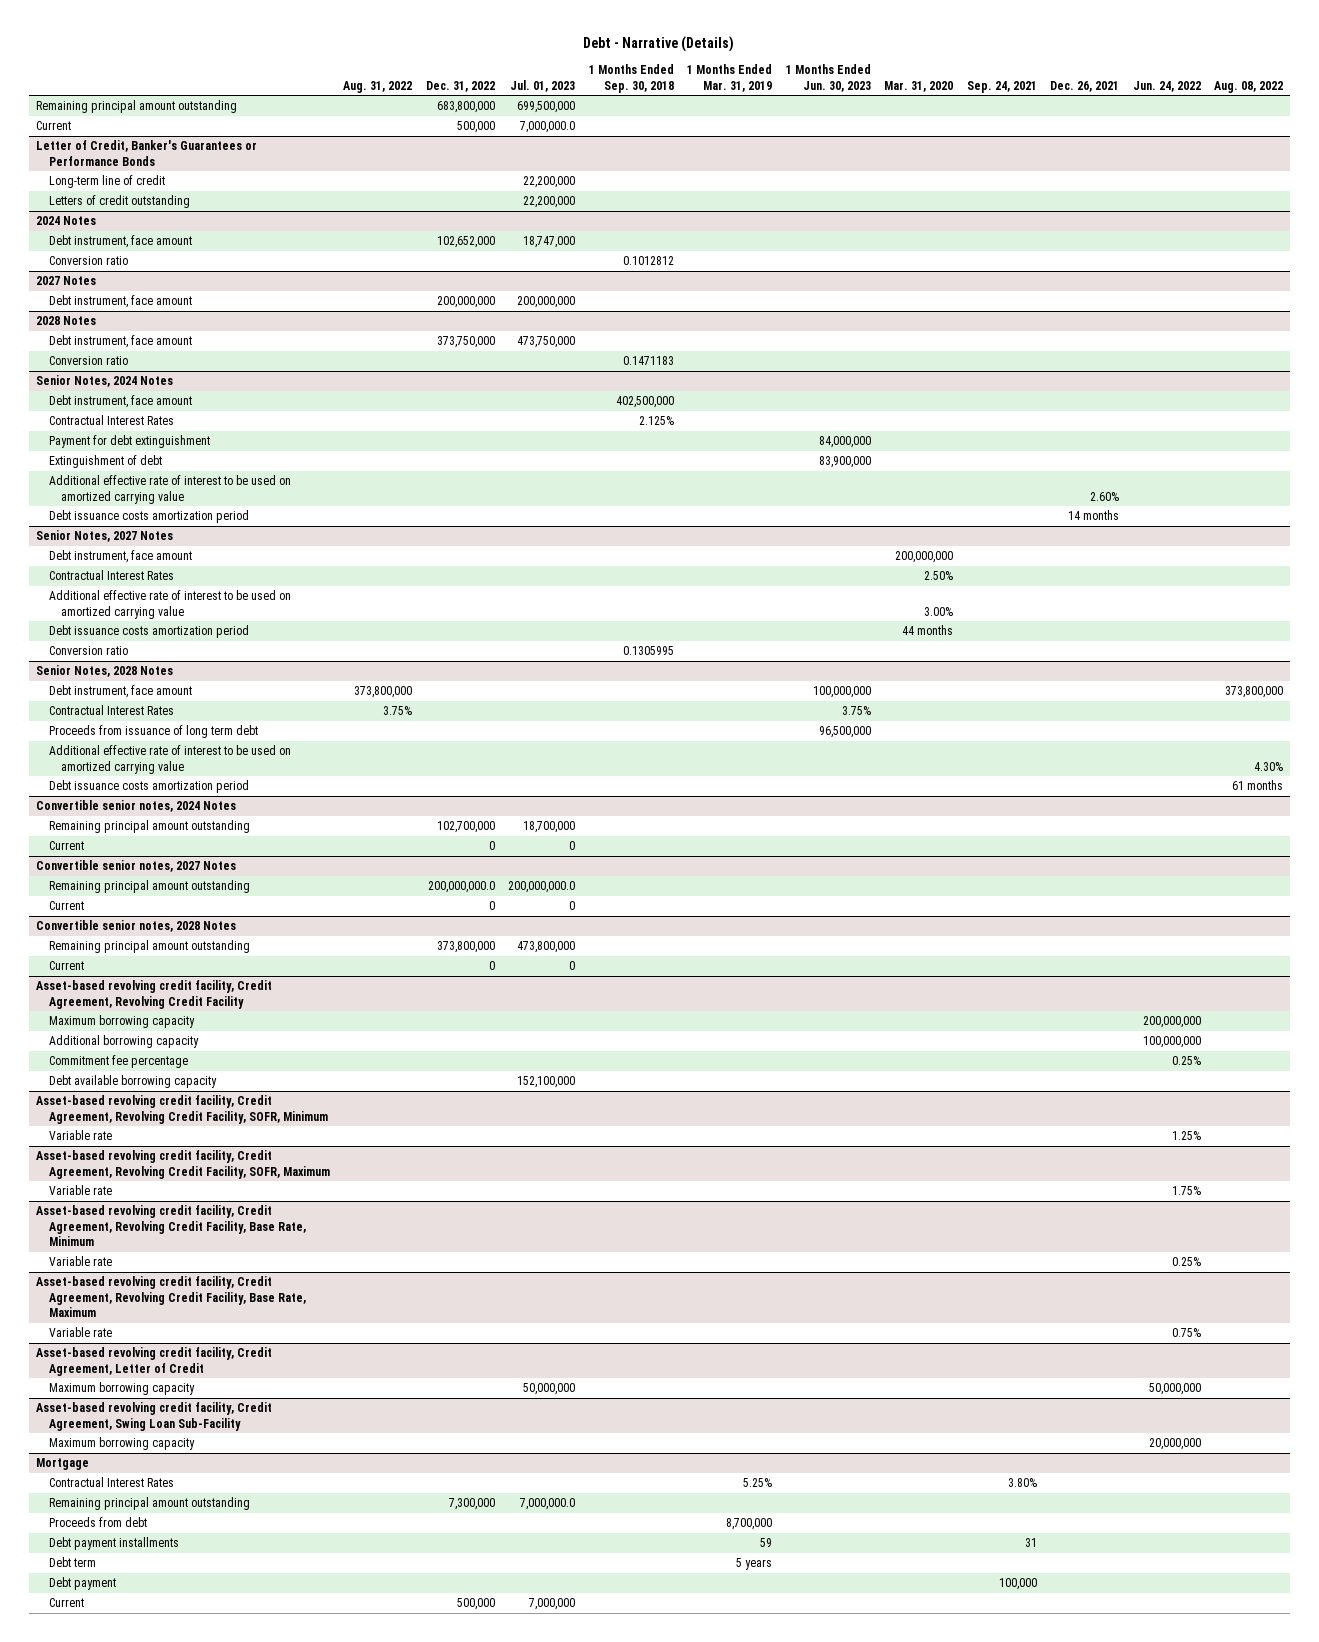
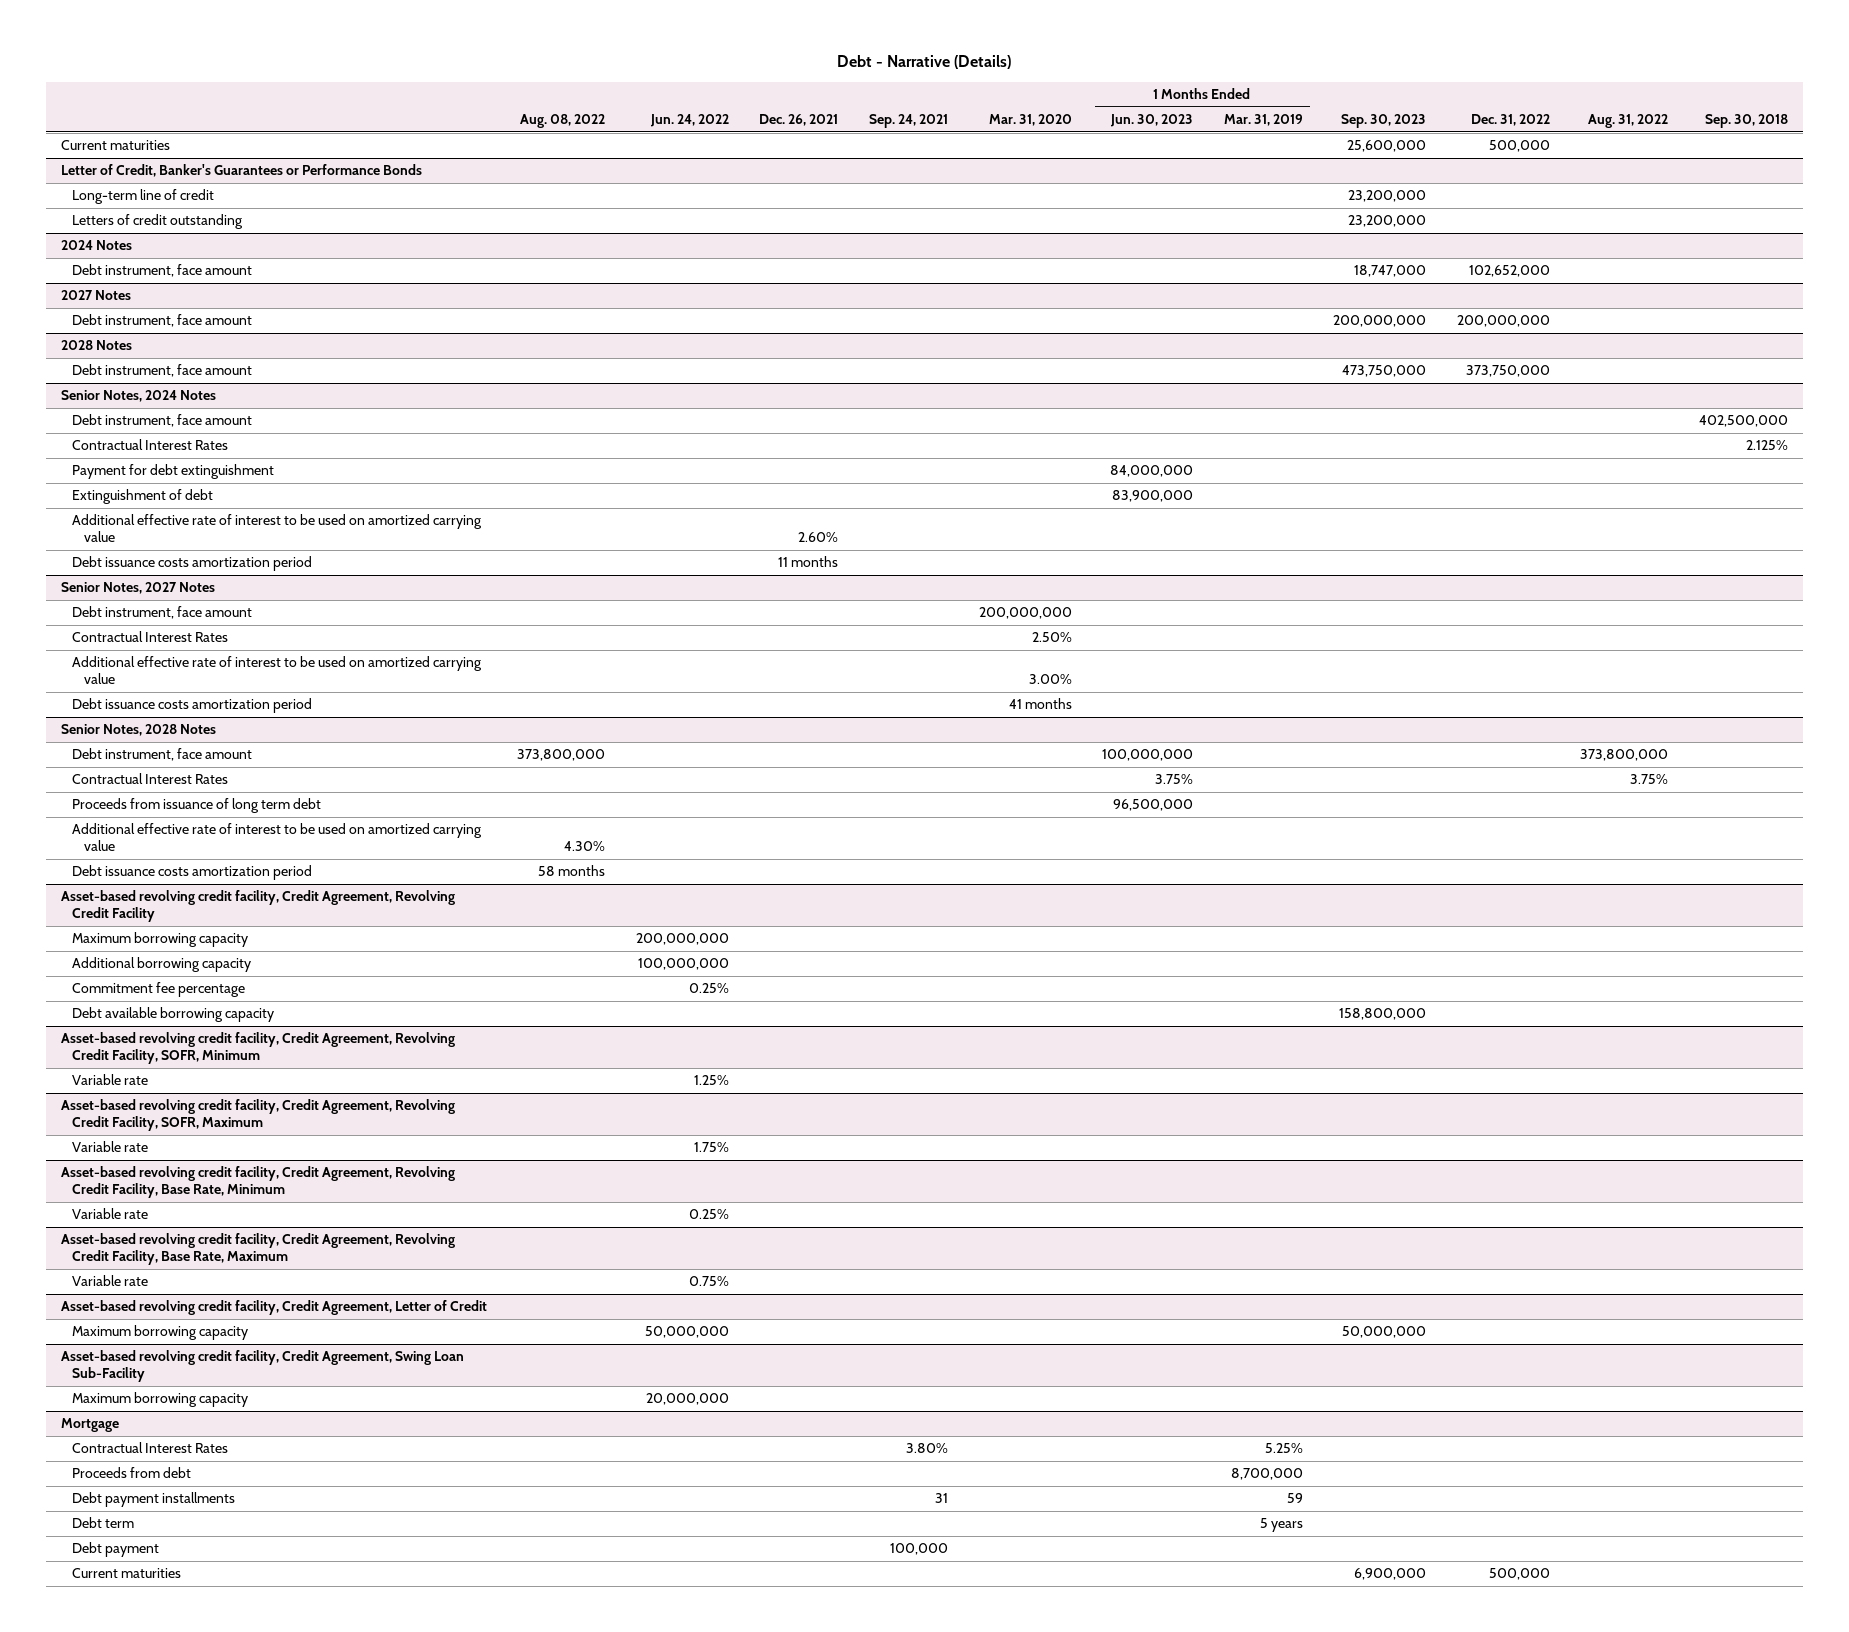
[510,79,576,92] Jul. 01, 2023 -> none
[588,64,674,93] 1 Months Ended Sep. 30, 2018 -> none
none -> [1341,114,1427,129] Sep. 30, 2023
none -> [1704,114,1788,129] Sep. 30, 2018
[35,100,237,114] Remaining principal amount outstanding -> none
[35,121,71,131] Current -> [60,140,170,151] Current maturities
[48,256,128,266] Conversion ratio -> none
[48,356,128,366] Conversion ratio -> none
[1068,510,1120,521] 14 months -> [778,556,839,568] 11 months
[48,646,128,656] Conversion ratio -> none
[902,625,954,636] 44 months -> [1008,698,1072,710] 41 months
[35,800,236,813] Convertible senior notes, 2024 Notes -> none
[48,820,250,834] Remaining principal amount outstanding -> none
[48,841,84,851] Current -> none
[35,860,236,873] Convertible senior notes, 2027 Notes -> none
[48,880,250,894] Remaining principal amount outstanding -> none
[48,901,84,911] Current -> none
[35,920,236,933] Convertible senior notes, 2028 Notes -> none
[48,940,250,954] Remaining principal amount outstanding -> none
[48,961,84,971] Current -> none
[1232,780,1284,791] 61 months -> [538,865,606,877] 58 months
[48,1497,250,1511] Remaining principal amount outstanding -> none
[48,1598,84,1608] Current -> [72,1568,182,1579] Current maturities

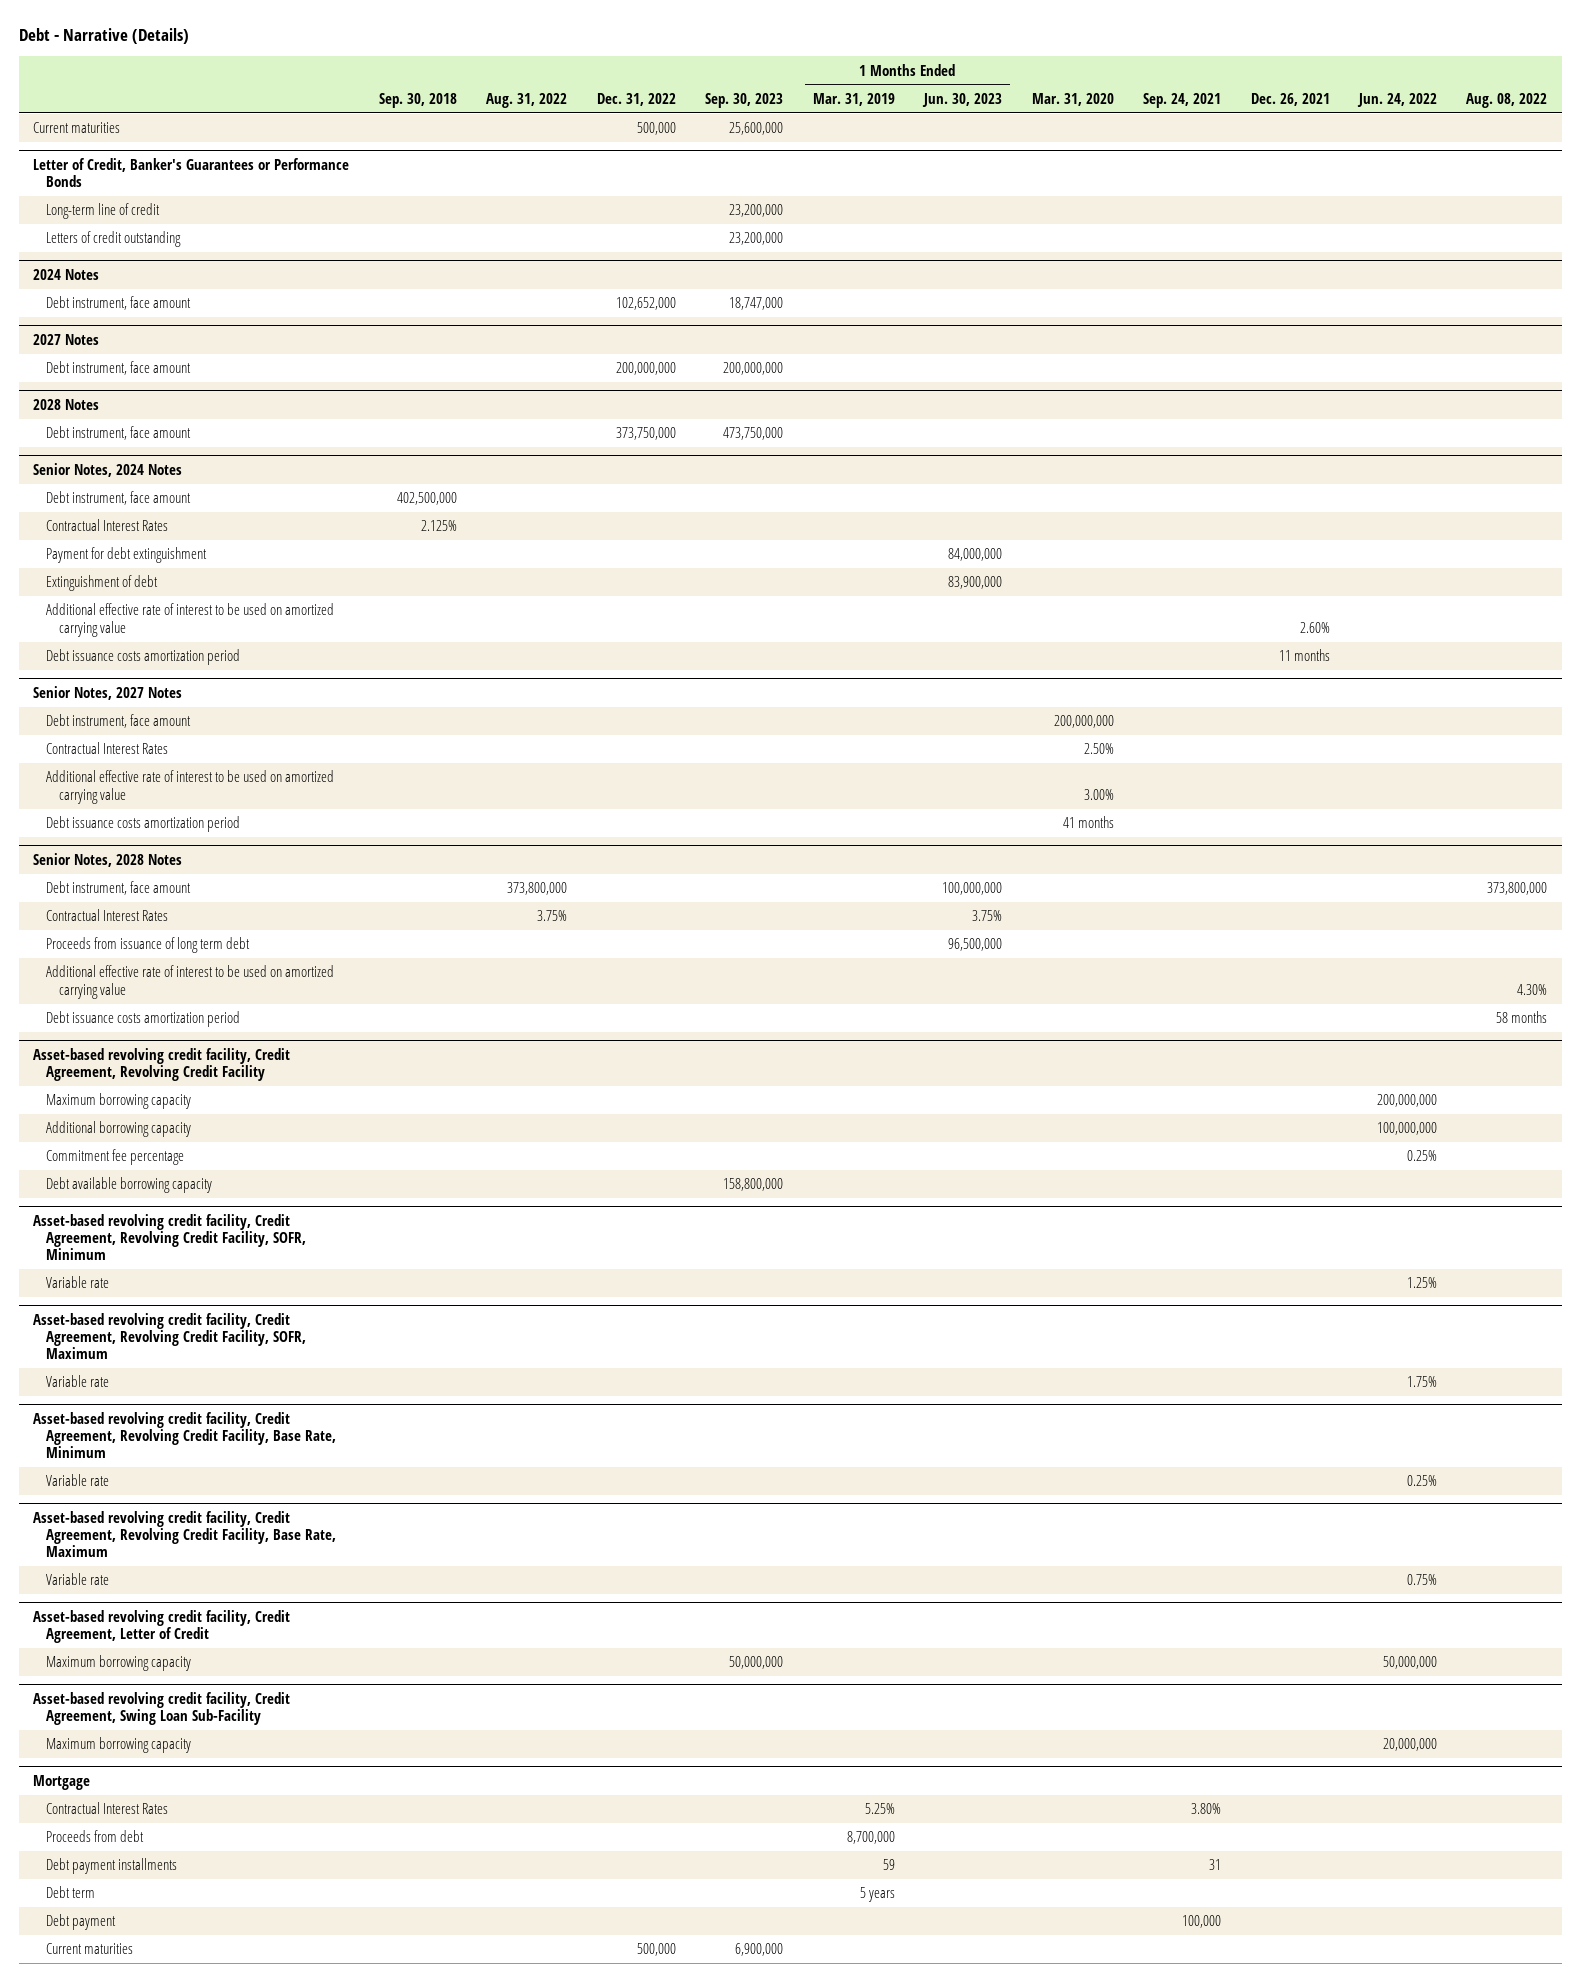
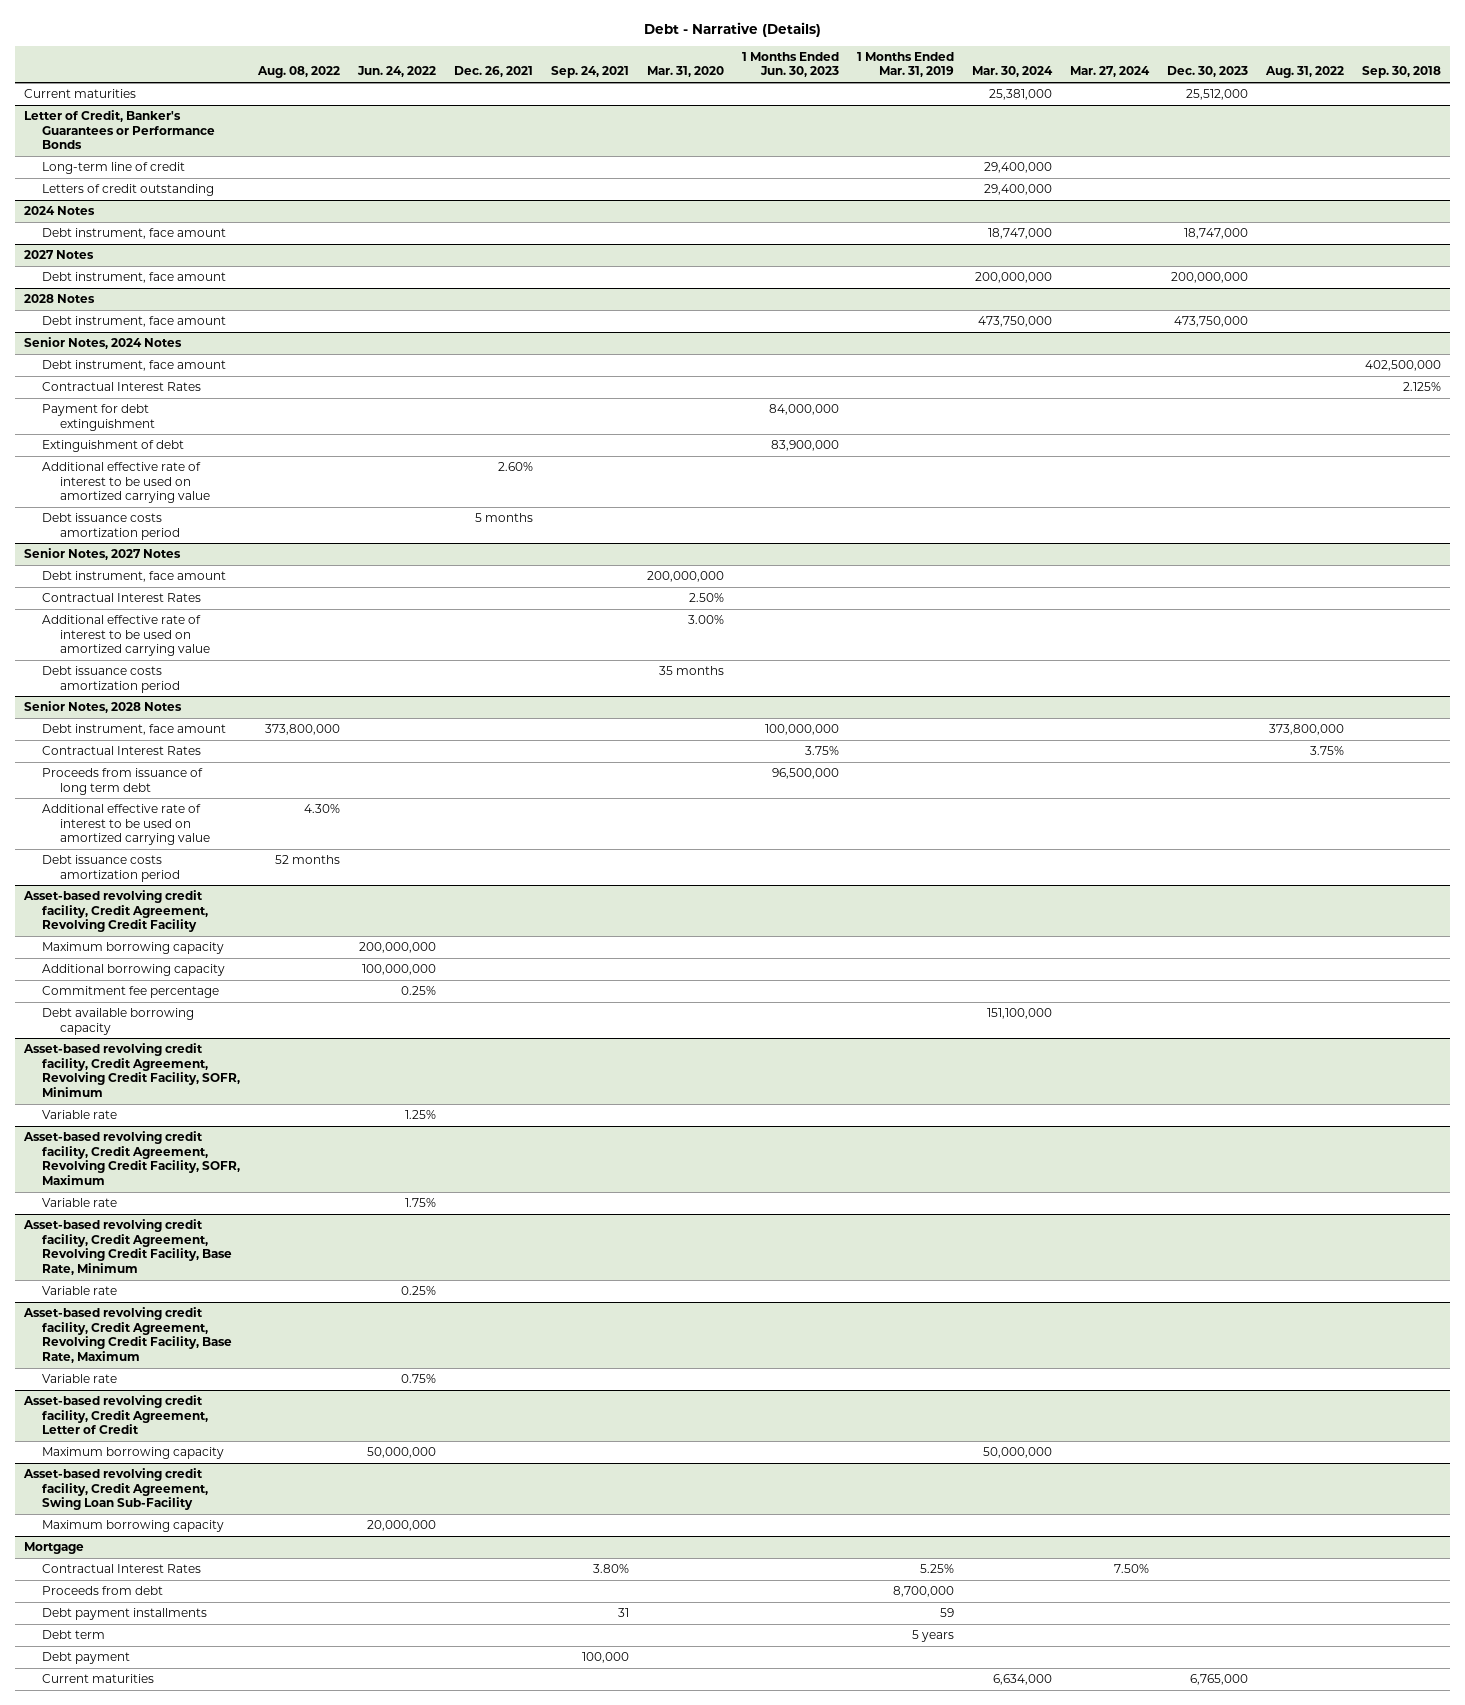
[596,92,676,106] Dec. 31, 2022 -> none
[705,92,784,108] Sep. 30, 2023 -> none
none -> [972,66,1054,78] Mar. 30, 2024
none -> [1070,66,1151,78] Mar. 27, 2024
none -> [1167,66,1249,78] Dec. 30, 2023
[1278,649,1330,662] 11 months -> [475,512,534,522] 5 months
[1062,816,1114,829] 41 months -> [659,665,725,675] 35 months
[1496,1011,1548,1024] 58 months -> [275,854,341,864] 52 months

